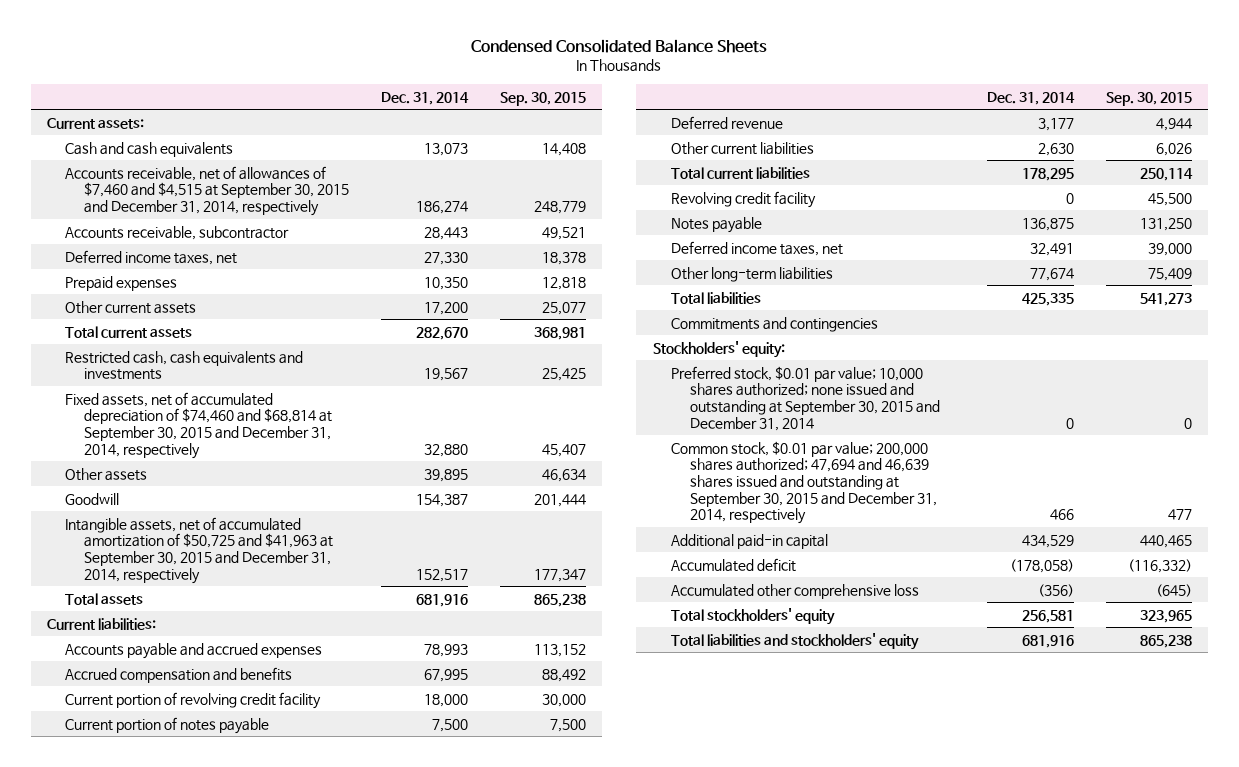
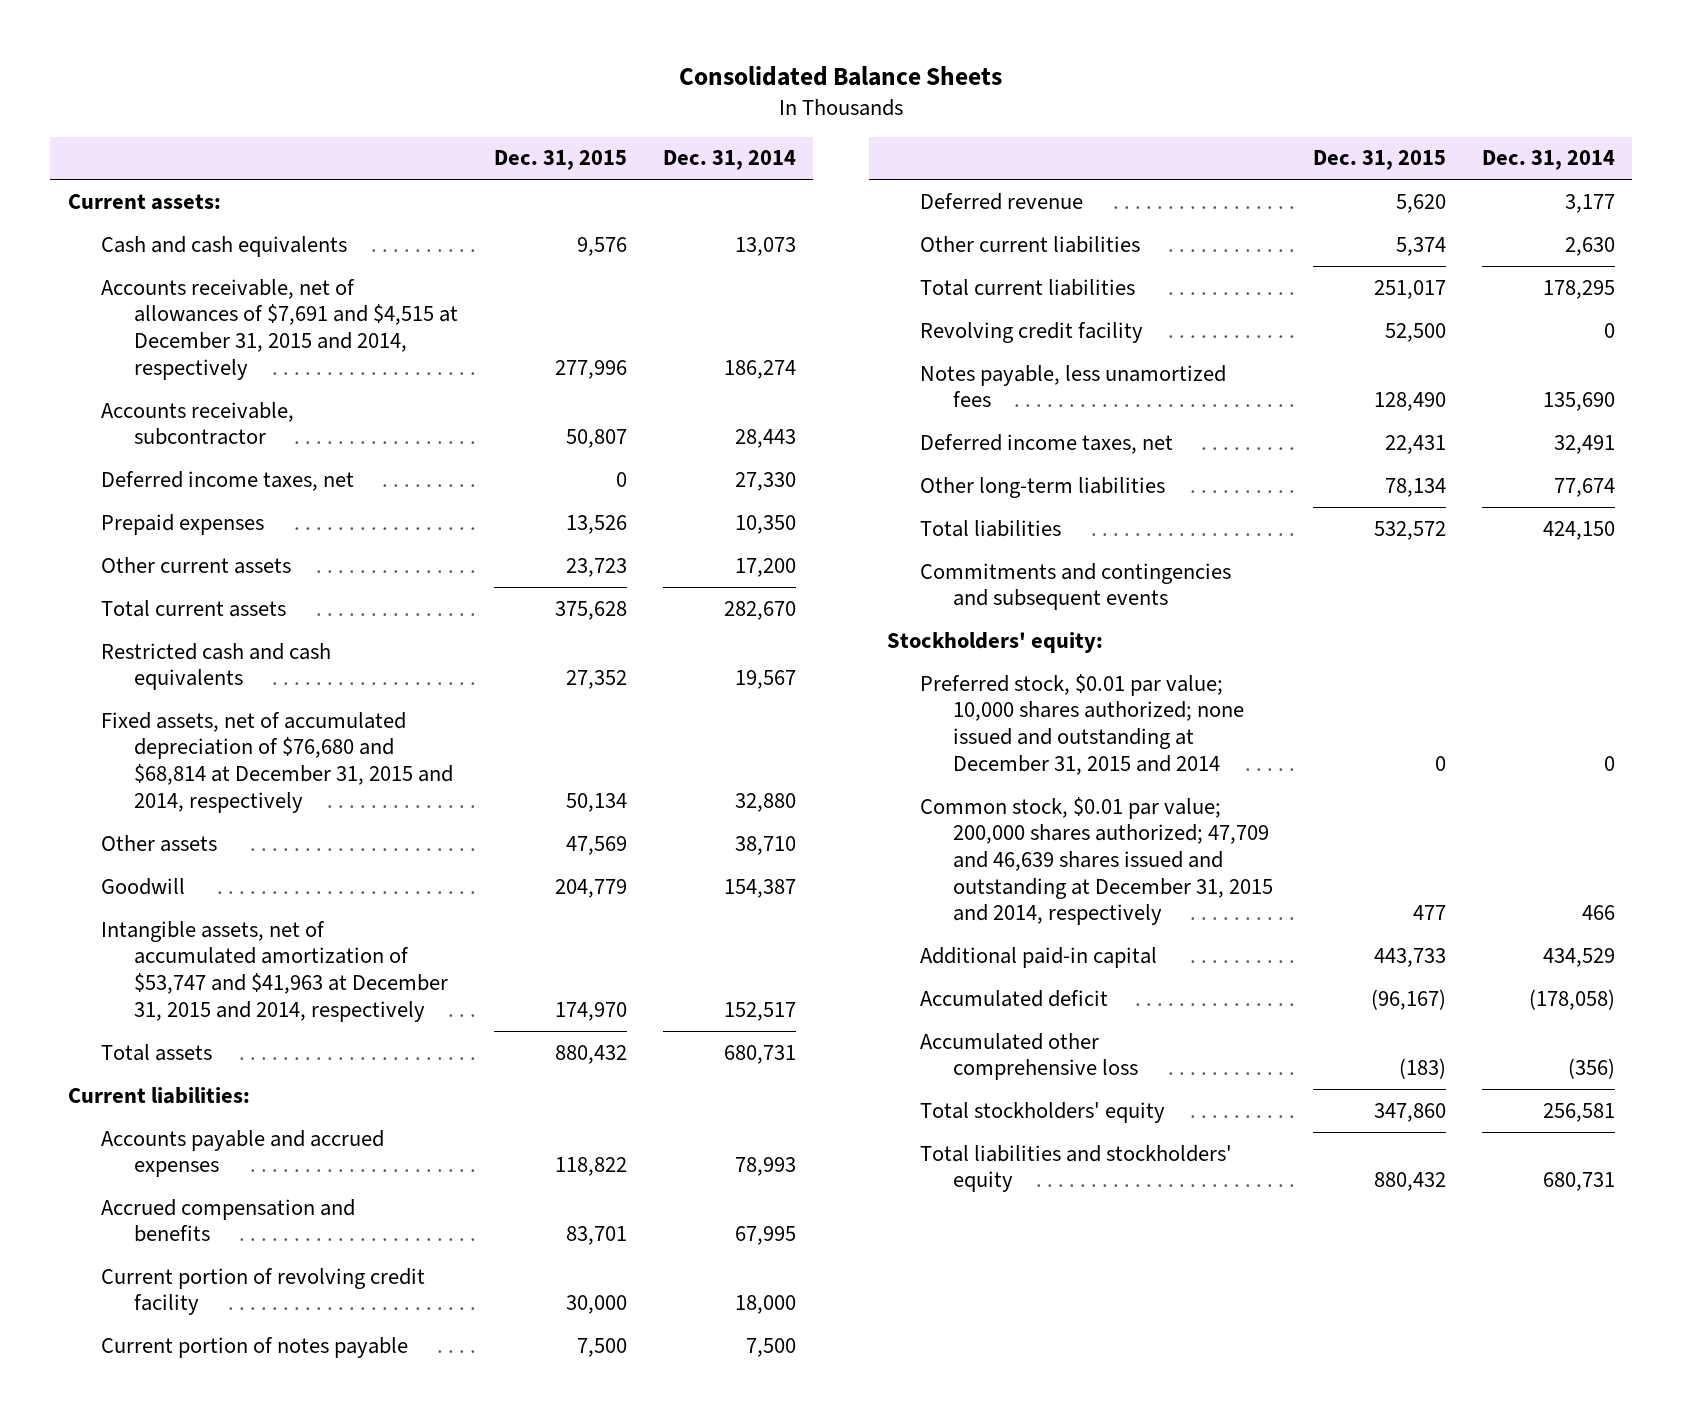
[471,38,768,53] Condensed Consolidated Balance Sheets -> [679,65,1003,86] Consolidated Balance Sheets
[500,91,587,106] Sep. 30, 2015 -> none
none -> [493,150,627,171] Dec. 31, 2015
[65,165,349,217] Accounts receivable, net of allowances of $7,460 and $4,515 at September 30, 2015 and December 31, 2014, respectively -> [101,278,459,380] Accounts receivable, net of allowances of $7,691 and $4,515 at December 31, 2015 and 2014, respectively
[65,350,304,381] Restricted cash, cash equivalents and investments -> [101,642,332,691] Restricted cash and cash equivalents
[65,391,332,459] Fixed assets, net of accumulated depreciation of $74,460 and $68,814 at September 30, 2015 and December 31, 2014, respectively -> [101,711,454,813] Fixed assets, net of accumulated depreciation of $76,680 and $68,814 at December 31, 2015 and 2014, respectively
[423,468,468,482] 39,895 -> [734,835,796,855] 38,710
[65,516,333,584] Intangible assets, net of accumulated amortization of $50,725 and $41,963 at September 30, 2015 and December 31, 2014, respectively -> [101,920,449,1022] Intangible assets, net of accumulated amortization of $53,747 and $41,963 at December 31, 2015 and 2014, respectively
[415,593,468,607] 681,916 -> [723,1044,796,1064] 680,731
[671,216,763,233] Notes payable -> [920,364,1227,408] Notes payable, less unamortized fees
[1021,217,1074,231] 136,875 -> [1542,392,1615,412] 135,690
[1021,292,1074,306] 425,335 -> [1542,520,1615,540] 424,150
[671,316,879,332] Commitments and contingencies -> [920,562,1232,611] Commitments and contingencies and subsequent events
[671,365,940,431] Preferred stock, $0.01 par value; 10,000 shares authorized; none issued and outstanding at September 30, 2015 and December 31, 2014 -> [920,673,1245,775] Preferred stock, $0.01 par value; 10,000 shares authorized; none issued and outstanding at December 31, 2015 and 2014
[671,440,937,525] Common stock, $0.01 par value; 200,000 shares authorized; 47,694 and 46,639 shares issued and outstanding at September 30, 2015 and December 31, 2014, respectively -> [920,796,1274,926] Common stock, $0.01 par value; 200,000 shares authorized; 47,709 and 46,639 shares issued and outstanding at December 31, 2015 and 2014, respectively
[1021,634,1074,648] 681,916 -> [1542,1172,1615,1192] 680,731

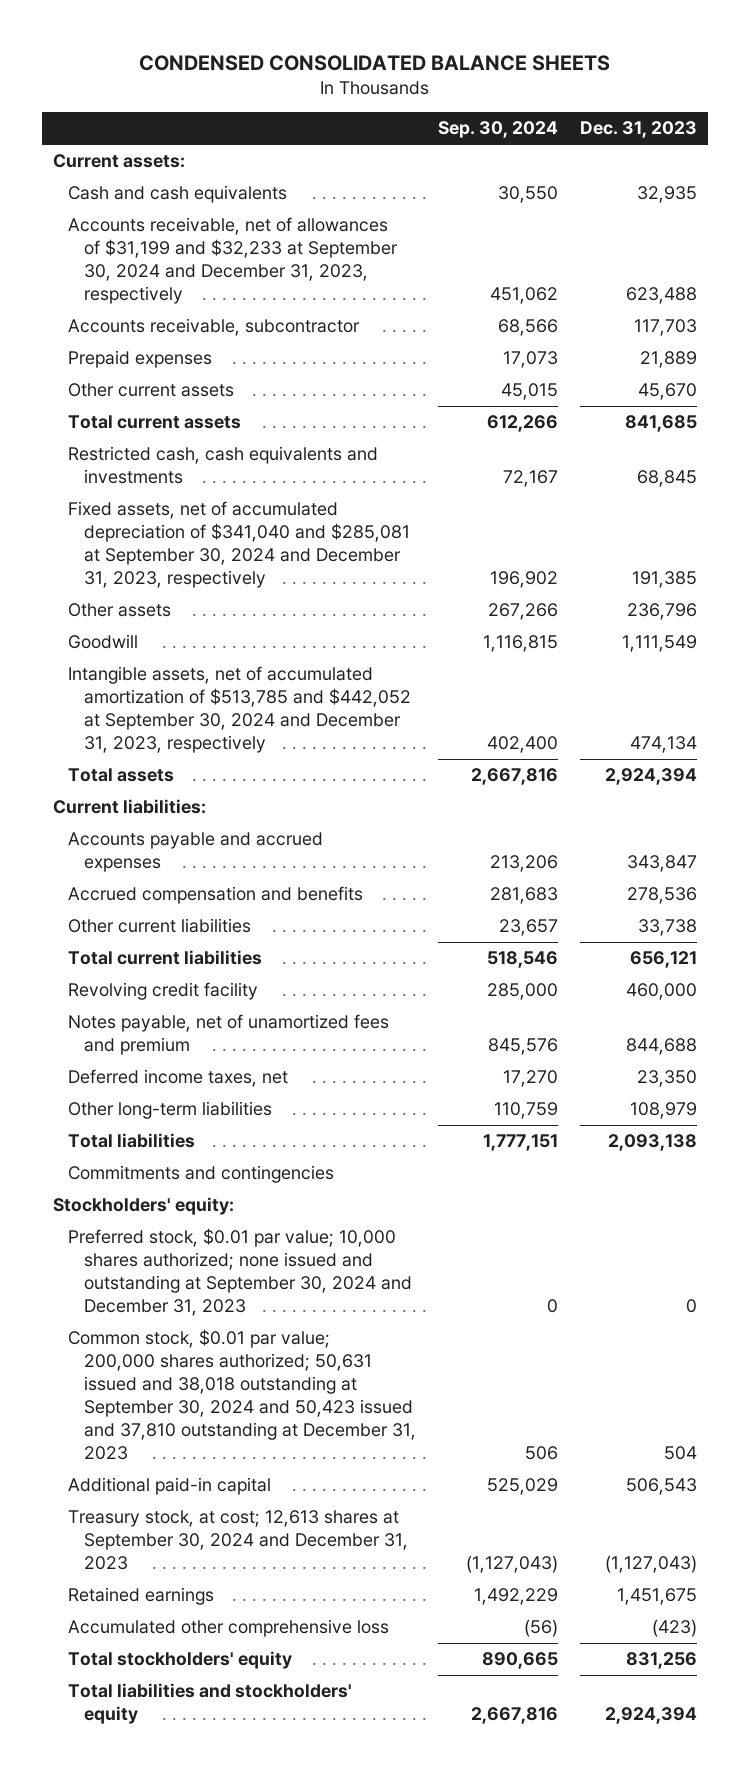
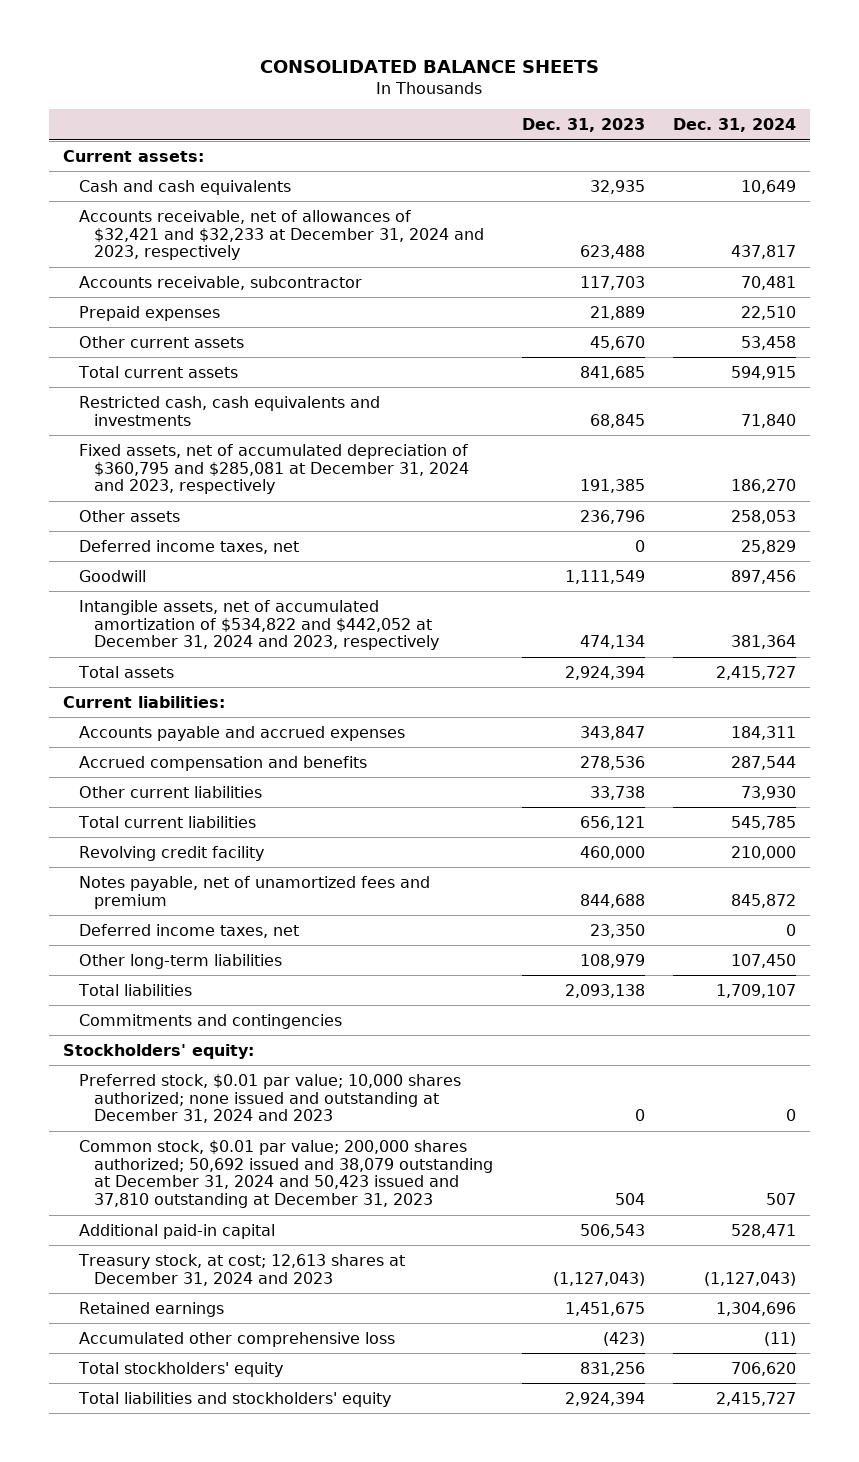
[138,54,610,71] CONDENSED CONSOLIDATED BALANCE SHEETS -> [260,59,600,73] CONSOLIDATED BALANCE SHEETS
[437,121,558,139] Sep. 30, 2024 -> none
none -> [673,118,797,133] Dec. 31, 2024
[68,217,398,305] Accounts receivable, net of allowances of $31,199 and $32,233 at September 30, 2024 and December 31, 2023, respectively -> [78,209,485,261] Accounts receivable, net of allowances of $32,421 and $32,233 at December 31, 2024 and 2023, respectively
[68,501,410,589] Fixed assets, net of accumulated depreciation of $341,040 and $285,081 at September 30, 2024 and December 31, 2023, respectively -> [78,443,470,495] Fixed assets, net of accumulated depreciation of $360,795 and $285,081 at December 31, 2024 and 2023, respectively
none -> [78,539,299,554] Deferred income taxes, net
[68,666,411,754] Intangible assets, net of accumulated amortization of $513,785 and $442,052 at September 30, 2024 and December 31, 2023, respectively -> [78,599,440,651] Intangible assets, net of accumulated amortization of $534,822 and $442,052 at December 31, 2024 and 2023, respectively
[68,1228,412,1317] Preferred stock, $0.01 par value; 10,000 shares authorized; none issued and outstanding at September 30, 2024 and December 31, 2023 -> [78,1073,461,1124] Preferred stock, $0.01 par value; 10,000 shares authorized; none issued and outstanding at December 31, 2024 and 2023
[68,1329,416,1461] Common stock, $0.01 par value; 200,000 shares authorized; 50,631 issued and 38,018 outstanding at September 30, 2024 and 50,423 issued and 37,810 outstanding at December 31, 2023 -> [78,1139,494,1209] Common stock, $0.01 par value; 200,000 shares authorized; 50,692 issued and 38,079 outstanding at December 31, 2024 and 50,423 issued and 37,810 outstanding at December 31, 2023
[68,1510,408,1571] Treasury stock, at cost; 12,613 shares at September 30, 2024 and December 31, 2023 -> [77,1253,405,1286] Treasury stock, at cost; 12,613 shares at December 31, 2024 and 2023

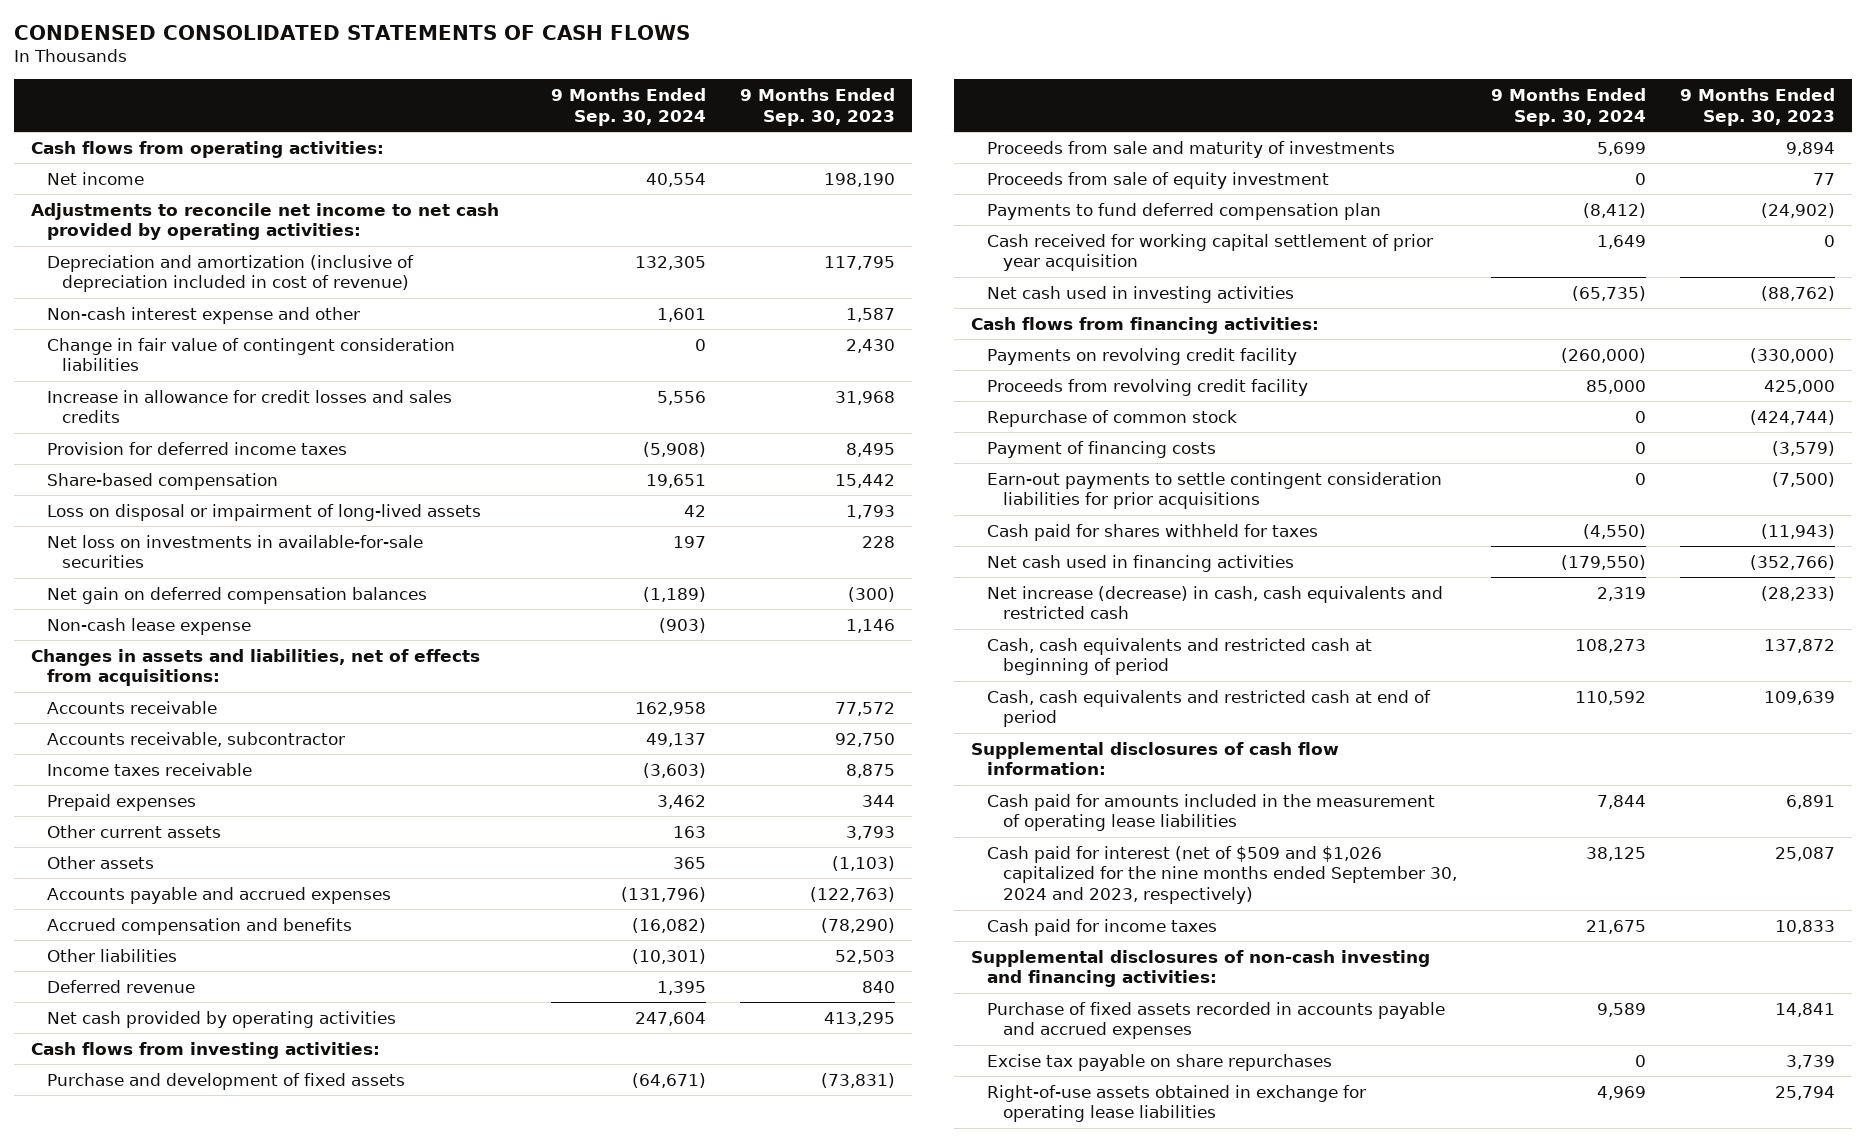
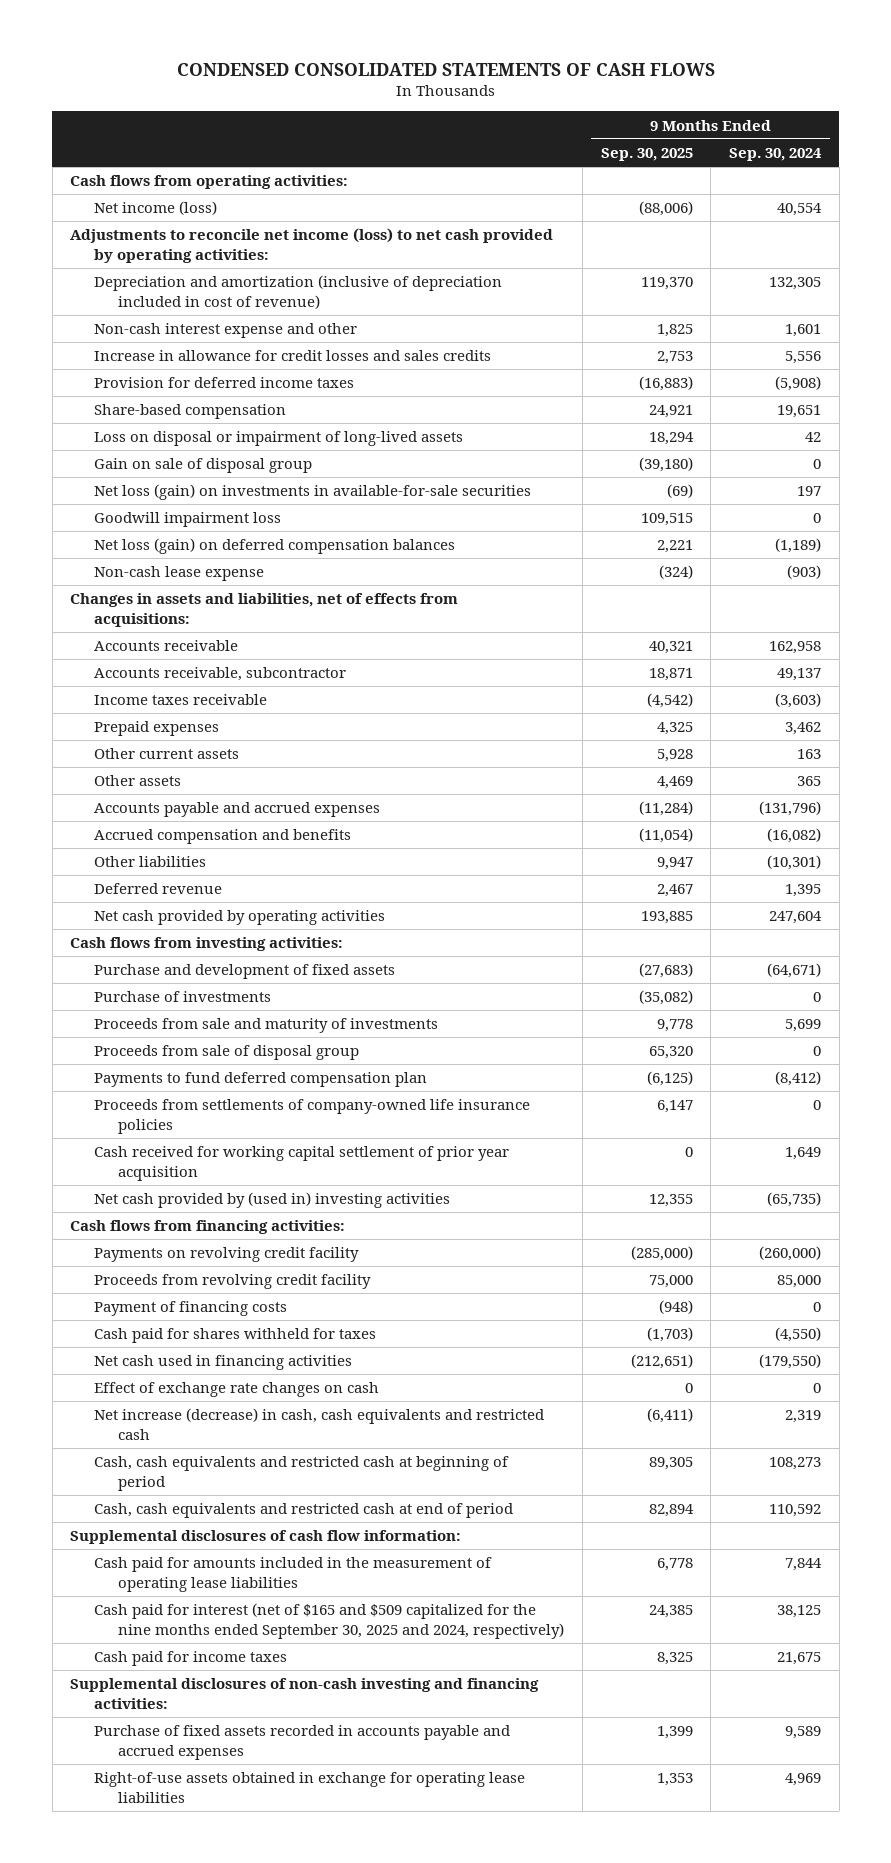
[739,88,895,126] 9 Months Ended Sep. 30, 2023 -> none
none -> [600,148,693,162] Sep. 30, 2025
[46,171,144,185] Net income -> [94,201,218,216] Net income (loss)
[30,202,499,241] Adjustments to reconcile net income to net cash provided by operating activities: -> [70,228,554,263] Adjustments to reconcile net income (loss) to net cash provided by operating activities:
[46,337,455,372] Change in fair value of contingent consideration liabilities -> none
none -> [94,458,313,474] Gain on sale of disposal group
[46,534,423,569] Net loss on investments in available-for-sale securities -> [94,484,532,501] Net loss (gain) on investments in available-for-sale securities
none -> [94,512,282,528] Goodwill impairment loss
[46,586,427,604] Net gain on deferred compensation balances -> [94,538,456,555] Net loss (gain) on deferred compensation balances
none -> [94,991,272,1003] Purchase of investments
[986,171,1329,189] Proceeds from sale of equity investment -> [94,1045,360,1061] Proceeds from sale of disposal group
none -> [94,1099,531,1134] Proceeds from settlements of company-owned life insurance policies
[986,285,1294,303] Net cash used in investing activities -> [94,1192,451,1209] Net cash provided by (used in) investing activities
[986,409,1237,427] Repurchase of common stock -> none
[986,471,1442,510] Earn-out payments to settle contingent consideration liabilities for prior acquisitions -> none
none -> [94,1382,380,1398] Effect of exchange rate changes on cash
[986,845,1457,905] Cash paid for interest (net of $509 and $1,026 capitalized for the nine months ended September 30, 2024 and 2023, respectively) -> [94,1603,564,1639] Cash paid for interest (net of $165 and $509 capitalized for the nine months ended September 30, 2025 and 2024, respectively)
[986,1053,1332,1071] Excise tax payable on share repurchases -> none

